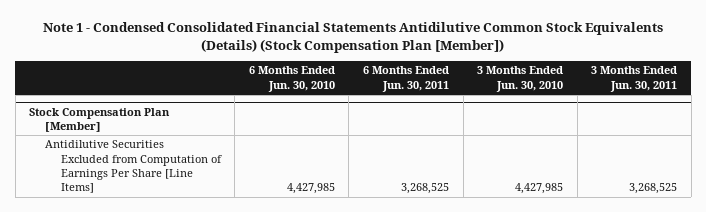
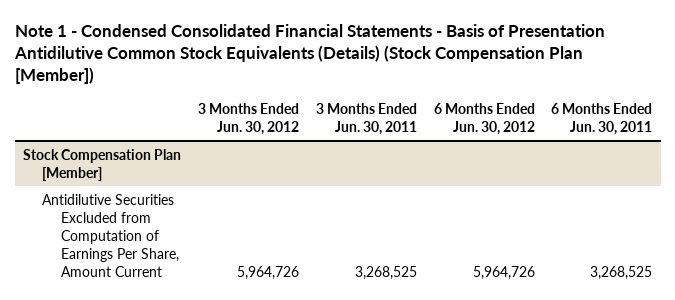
[43,22,664,53] Note 1 - Condensed Consolidated Financial Statements Antidilutive Common Stock Equivalents (Details) (Stock Compensation Plan [Member]) -> [13,23,605,84] Note 1 - Condensed Consolidated Financial Statements - Basis of Presentation Antidilutive Common Stock Equivalents (Details) (Stock Compensation Plan [Member])
[248,66,335,92] 6 Months Ended Jun. 30, 2010 -> none
[477,66,564,92] 3 Months Ended Jun. 30, 2010 -> none
none -> [197,102,299,135] 3 Months Ended Jun. 30, 2012
none -> [433,102,535,135] 6 Months Ended Jun. 30, 2012
[44,140,222,194] Antidilutive Securities Excluded from Computation of Earnings Per Share [Line Items] -> [41,193,179,277] Antidilutive Securities Excluded from Computation of Earnings Per Share, Amount Current

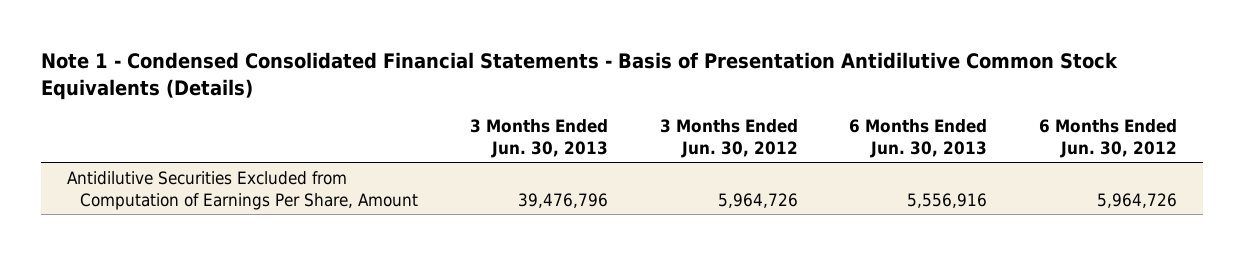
[13,23,605,84] Note 1 - Condensed Consolidated Financial Statements - Basis of Presentation Antidilutive Common Stock Equivalents (Details) (Stock Compensation Plan [Member]) -> [41,51,1119,100] Note 1 - Condensed Consolidated Financial Statements - Basis of Presentation Antidilutive Common Stock Equivalents (Details)
[315,102,417,135] 3 Months Ended Jun. 30, 2011 -> none
[551,102,653,135] 6 Months Ended Jun. 30, 2011 -> none
none -> [469,119,608,159] 3 Months Ended Jun. 30, 2013
none -> [849,119,988,159] 6 Months Ended Jun. 30, 2013
[23,148,182,181] Stock Compensation Plan [Member] -> none
[41,193,179,277] Antidilutive Securities Excluded from Computation of Earnings Per Share, Amount Current -> [66,170,419,210] Antidilutive Securities Excluded from Computation of Earnings Per Share, Amount

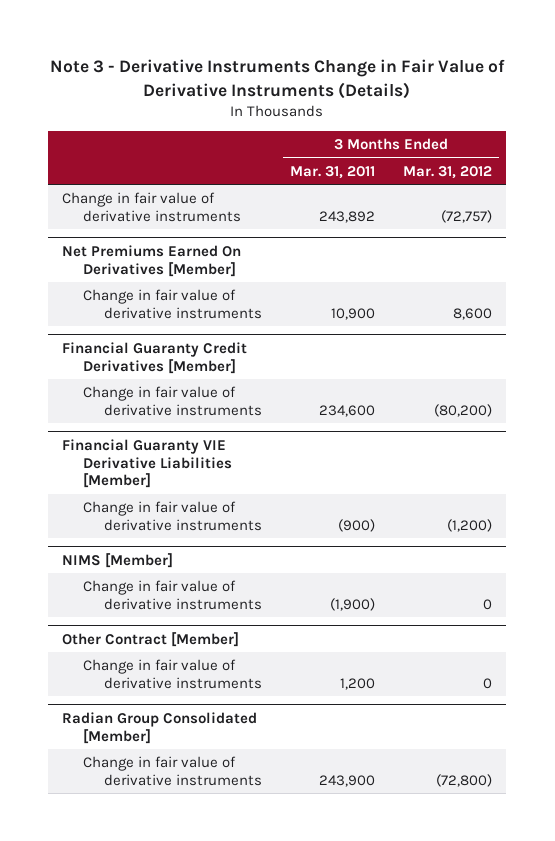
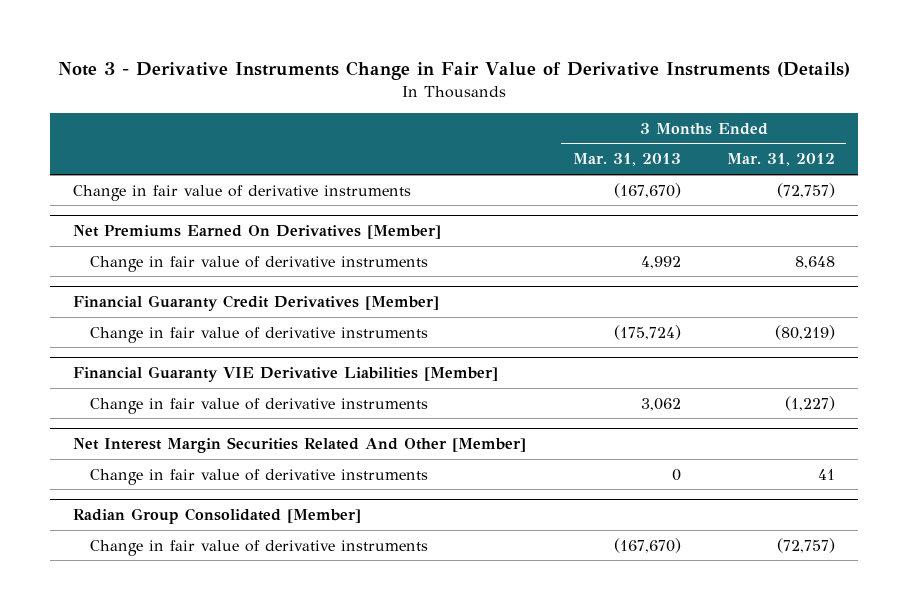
[290,165,376,179] Mar. 31, 2011 -> none
none -> [572,153,681,167] Mar. 31, 2013
[453,307,493,320] 8,600 -> [794,255,835,269] 8,648
[434,403,493,417] (80,200) -> [774,324,835,340] (80,219)
[62,552,174,568] NIMS [Member] -> none
[62,631,240,647] Other Contract [Member] -> none
[83,659,262,689] Change in fair value of derivative instruments -> none
[447,518,493,532] (1,200) -> [784,395,835,411] (1,227)
none -> [73,437,527,454] Net Interest Margin Securities Related And Other [Member]
[483,598,493,610] 0 -> [817,468,835,480] 41
[436,773,493,787] (72,800) -> [776,537,835,553] (72,757)

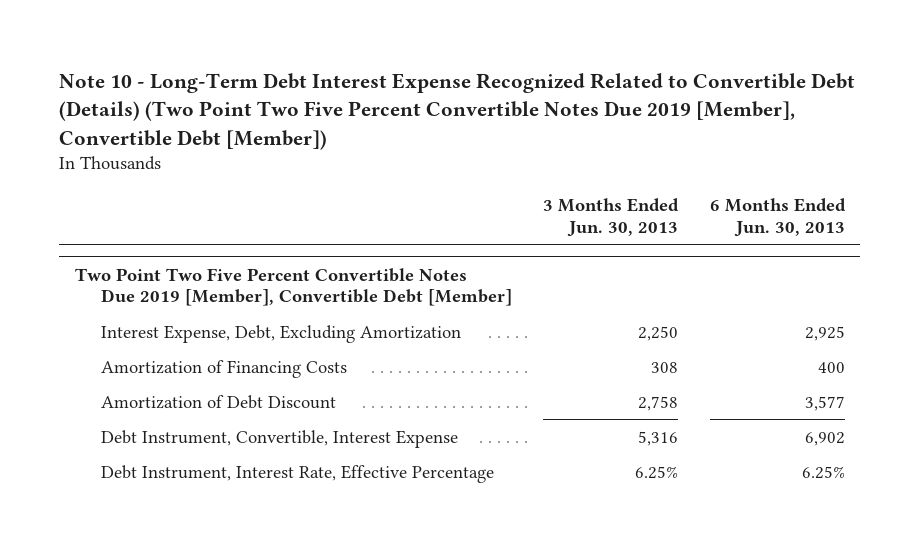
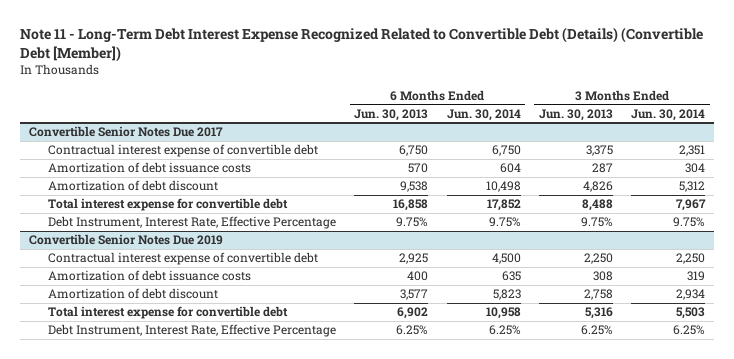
[58,72,855,150] Note 10 - Long-Term Debt Interest Expense Recognized Related to Convertible Debt (Details) (Two Point Two Five Percent Convertible Notes Due 2019 [Member], Convertible Debt [Member]) -> [19,26,703,62] Note 11 - Long-Term Debt Interest Expense Recognized Related to Convertible Debt (Details) (Convertible Debt [Member])
none -> [446,108,521,121] Jun. 30, 2014
none -> [631,108,706,121] Jun. 30, 2014
[74,267,512,307] Two Point Two Five Percent Convertible Notes Due 2019 [Member], Convertible Debt [Member] -> none
none -> [28,126,223,138] Convertible Senior Notes Due 2017
[100,324,461,343] Interest Expense, Debt, Excluding Amortization -> [47,144,318,158] Contractual interest expense of convertible debt
[638,325,679,341] 2,250 -> [585,145,613,157] 3,375
[804,325,845,341] 2,925 -> [399,145,429,157] 6,750
[100,359,347,378] Amortization of Financing Costs -> [47,162,251,174] Amortization of debt issuance costs
[651,361,679,373] 308 -> [591,163,613,174] 287
[817,361,845,373] 400 -> [408,163,429,174] 570
[100,394,336,409] Amortization of Debt Discount -> [47,180,218,192] Amortization of debt discount
[638,395,679,411] 2,758 -> [582,181,613,193] 4,826
[804,395,845,411] 3,577 -> [400,181,429,193] 9,538
[100,429,458,448] Debt Instrument, Convertible, Interest Expense -> [47,198,288,212] Total interest expense for convertible debt
[638,430,679,446] 5,316 -> [581,199,613,212] 8,488
[804,431,845,446] 6,902 -> [393,199,429,212] 16,858
none -> [47,216,336,230] Debt Instrument, Interest Rate, Effective Percentage
none -> [28,234,223,246] Convertible Senior Notes Due 2019
none -> [47,252,318,266] Contractual interest expense of convertible debt
none -> [47,270,251,282] Amortization of debt issuance costs
none -> [47,288,218,300] Amortization of debt discount
none -> [47,306,288,320] Total interest expense for convertible debt

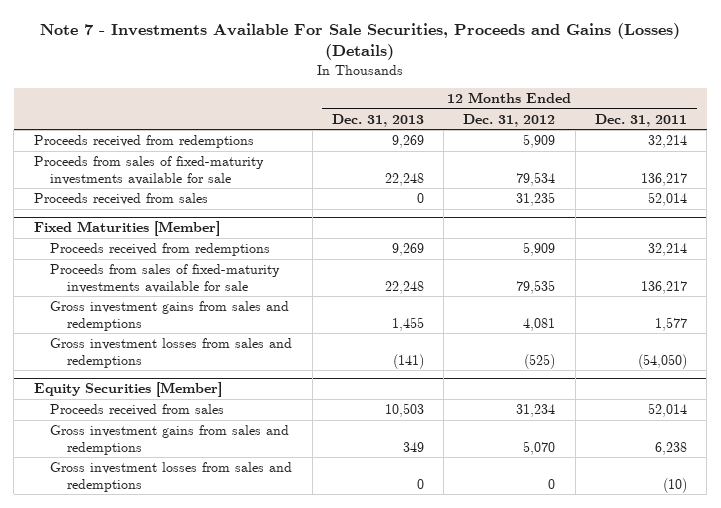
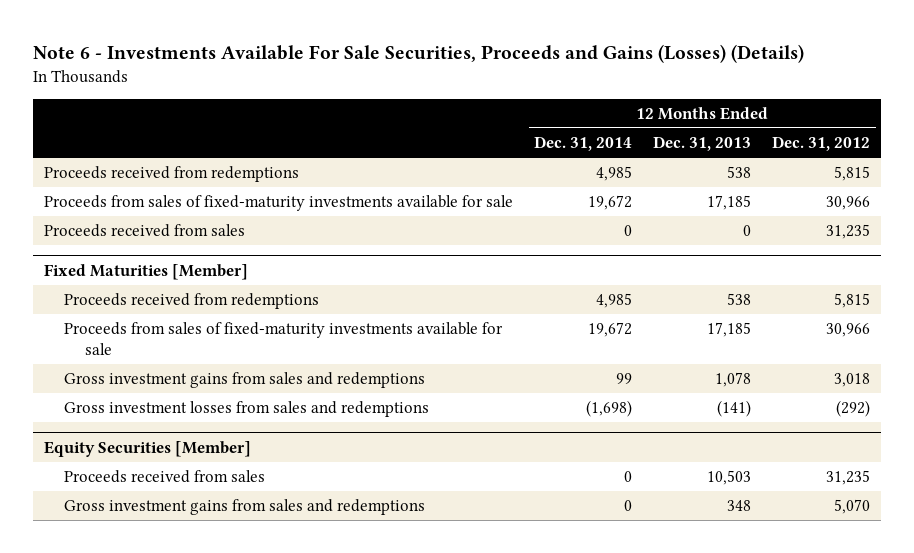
[40,23,681,61] Note 7 - Investments Available For Sale Securities, Proceeds and Gains (Losses) (Details) -> [32,44,804,64] Note 6 - Investments Available For Sale Securities, Proceeds and Gains (Losses) (Details)
[595,113,688,127] Dec. 31, 2011 -> none
none -> [533,136,632,152] Dec. 31, 2014
[391,134,424,148] 9,269 -> [727,166,752,179] 538
[523,133,556,148] 5,909 -> [834,166,871,182] 5,815
[384,172,424,186] 22,248 -> [707,195,752,211] 17,185
[516,171,556,186] 79,534 -> [826,196,871,211] 30,966
[391,242,424,256] 9,269 -> [727,293,752,306] 538
[523,241,556,256] 5,909 -> [834,293,871,309] 5,815
[384,280,424,294] 22,248 -> [707,322,752,338] 17,185
[516,279,556,294] 79,535 -> [826,323,871,338] 30,966
[391,316,424,331] 1,455 -> [715,372,752,388] 1,078
[523,317,556,331] 4,081 -> [834,373,871,388] 3,018
[524,353,556,369] (525) -> [836,400,871,418] (292)
[50,461,293,492] Gross investment losses from sales and redemptions -> none
[516,403,556,417] 31,234 -> [826,470,871,486] 31,235
[402,441,424,452] 349 -> [727,500,752,512] 348

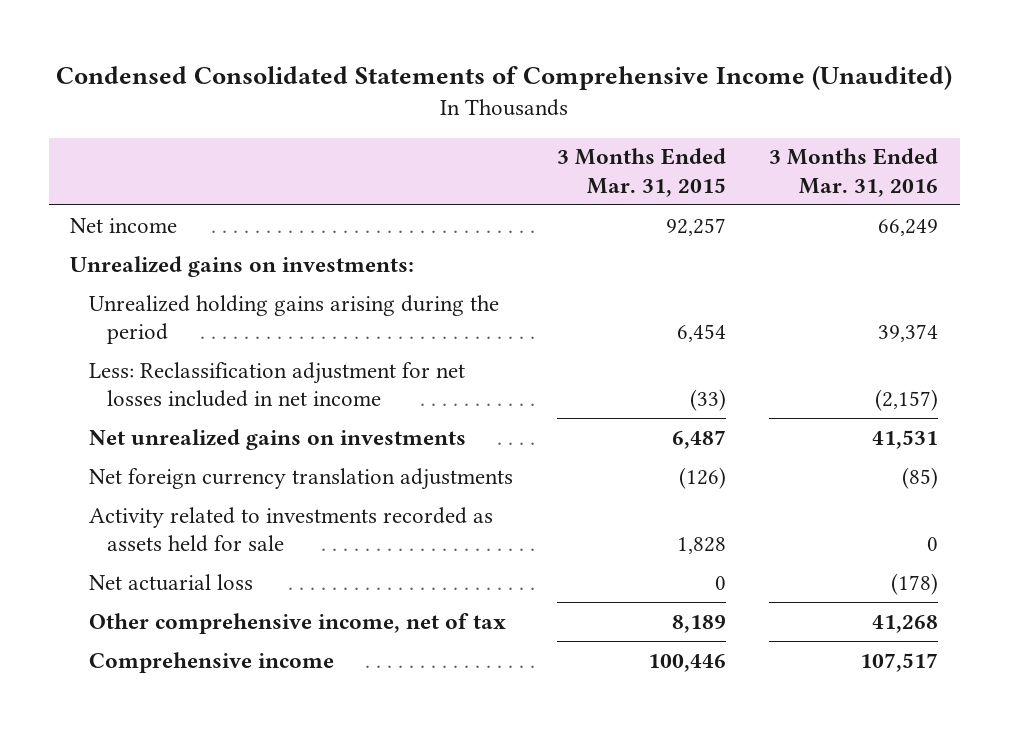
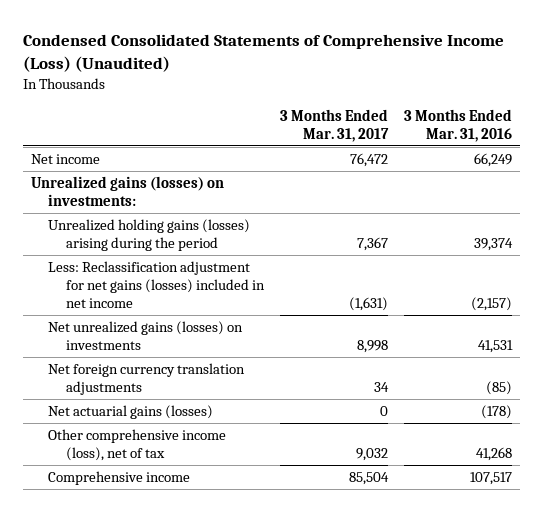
[56,64,953,90] Condensed Consolidated Statements of Comprehensive Income (Unaudited) -> [22,33,504,72] Condensed Consolidated Statements of Comprehensive Income (Loss) (Unaudited)
[556,148,726,197] 3 Months Ended Mar. 31, 2015 -> none
none -> [280,109,390,143] 3 Months Ended Mar. 31, 2017
[70,255,415,277] Unrealized gains on investments: -> [30,175,224,206] Unrealized gains (losses) on investments:
[88,294,499,345] Unrealized holding gains arising during the period -> [48,218,251,251] Unrealized holding gains (losses) arising during the period
[88,361,465,408] Less: Reclassification adjustment for net losses included in net income -> [48,260,266,308] Less: Reclassification adjustment for net gains (losses) included in net income
[88,428,466,450] Net unrealized gains on investments -> [48,320,244,350] Net unrealized gains (losses) on investments
[88,506,493,553] Activity related to investments recorded as assets held for sale -> none
[88,573,253,591] Net actuarial loss -> [48,404,214,419] Net actuarial gains (losses)
[88,612,506,634] Other comprehensive income, net of tax -> [48,428,227,461] Other comprehensive income (loss), net of tax

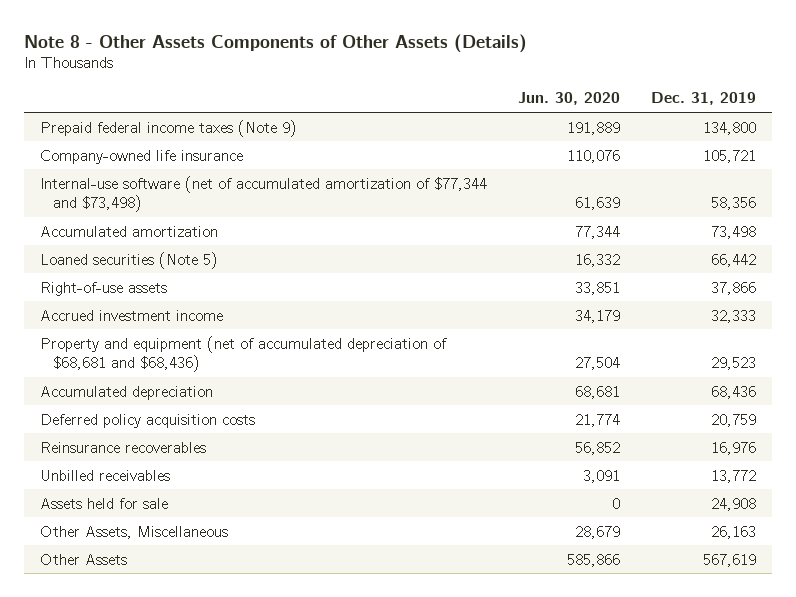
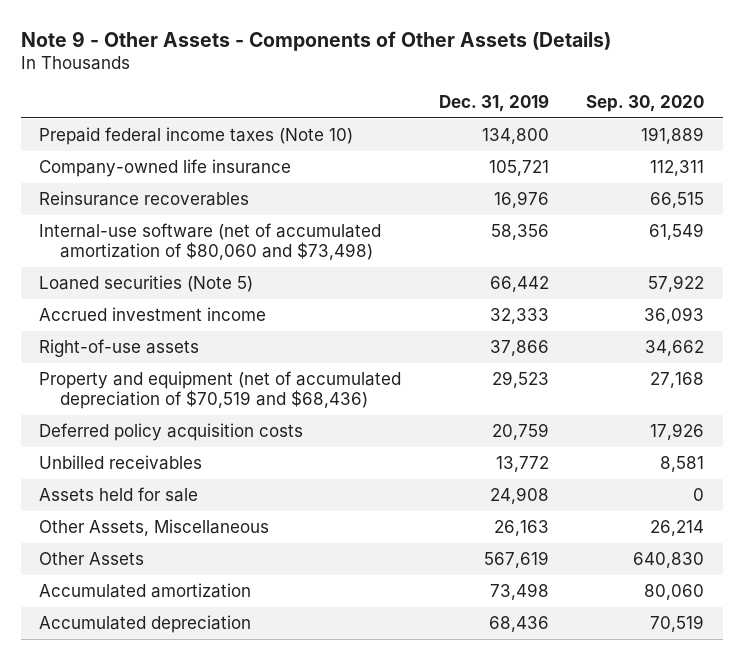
[23,33,527,53] Note 8 - Other Assets Components of Other Assets (Details) -> [20,30,611,51] Note 9 - Other Assets - Components of Other Assets (Details)
[517,92,620,106] Jun. 30, 2020 -> none
none -> [586,95,705,113] Sep. 30, 2020
[39,119,297,137] Prepaid federal income taxes (Note 9) -> [39,126,354,145] Prepaid federal income taxes (Note 10)
[39,441,206,453] Reinsurance recoverables -> [39,190,250,206] Reinsurance recoverables
[39,175,487,213] Internal-use software (net of accumulated amortization of $77,344 and $73,498) -> [39,222,382,260] Internal-use software (net of accumulated amortization of $80,060 and $73,498)
[39,281,167,296] Right-of-use assets -> [39,338,200,357] Right-of-use assets
[39,335,447,373] Property and equipment (net of accumulated depreciation of $68,681 and $68,436) -> [39,370,402,409] Property and equipment (net of accumulated depreciation of $70,519 and $68,436)
[39,225,218,237] Accumulated amortization -> [39,582,252,598] Accumulated amortization
[39,385,213,400] Accumulated depreciation -> [39,614,252,633] Accumulated depreciation

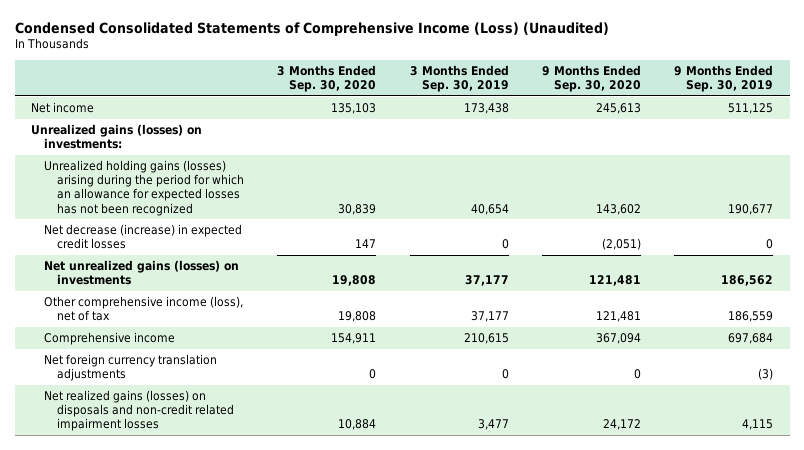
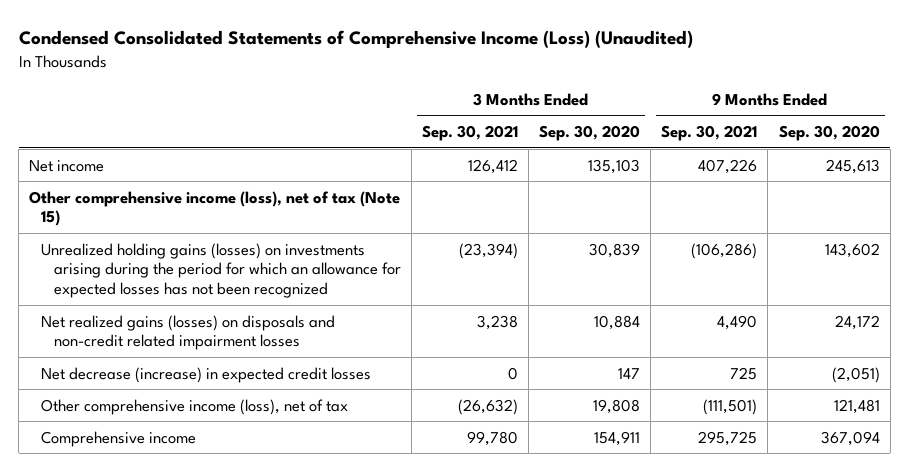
[409,65,509,93] 3 Months Ended Sep. 30, 2019 -> none
[673,65,773,93] 9 Months Ended Sep. 30, 2019 -> none
none -> [421,125,518,142] Sep. 30, 2021
none -> [661,125,758,142] Sep. 30, 2021
[31,124,203,150] Unrealized gains (losses) on investments: -> [29,190,401,227] Other comprehensive income (loss), net of tax (Note 15)
[44,160,245,216] Unrealized holding gains (losses) arising during the period for which an allowance for expected losses has not been recognized -> [41,242,401,298] Unrealized holding gains (losses) on investments arising during the period for which an allowance for expected losses has not been recognized
[44,390,235,432] Net realized gains (losses) on disposals and non-credit related impairment losses -> [41,314,336,351] Net realized gains (losses) on disposals and non-credit related impairment losses
[44,260,240,286] Net unrealized gains (losses) on investments -> none
[44,354,218,382] Net foreign currency translation adjustments -> none

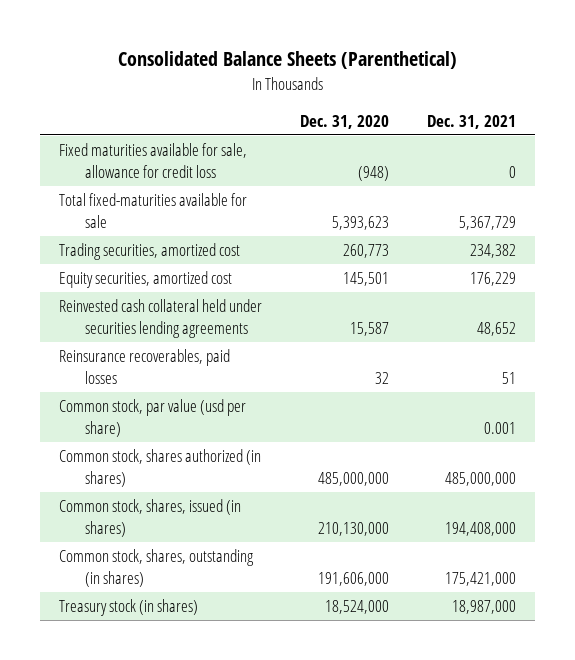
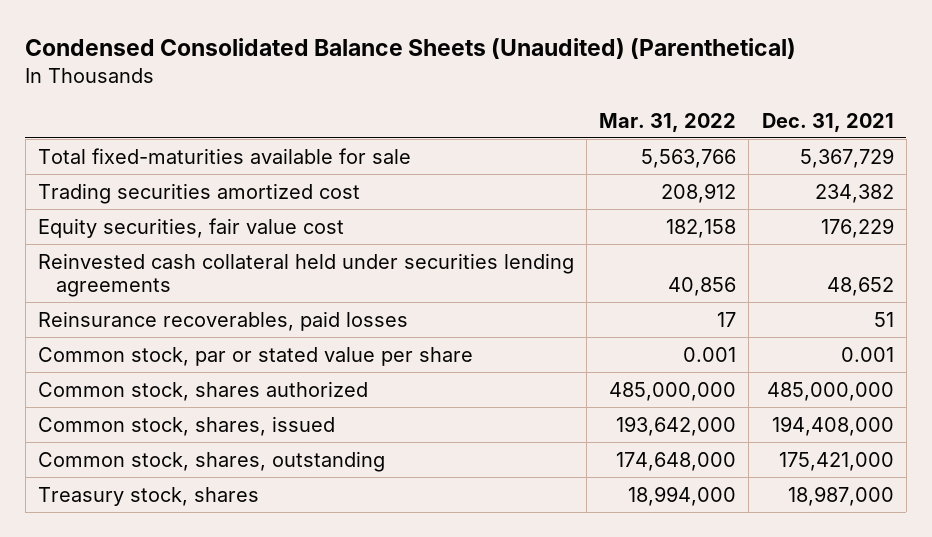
[117,51,457,70] Consolidated Balance Sheets (Parenthetical) -> [25,38,797,60] Condensed Consolidated Balance Sheets (Unaudited) (Parenthetical)
[300,114,390,129] Dec. 31, 2020 -> none
none -> [599,112,737,132] Mar. 31, 2022
[58,143,247,179] Fixed maturities available for sale, allowance for credit loss -> none
[58,243,240,261] Trading securities, amortized cost -> [38,182,361,204] Trading securities amortized cost
[58,271,232,289] Equity securities, amortized cost -> [38,217,345,238] Equity securities, fair value cost
[58,399,246,438] Common stock, par value (usd per share) -> [38,346,474,366] Common stock, par or stated value per share
[58,449,261,488] Common stock, shares authorized (in shares) -> [38,380,369,401] Common stock, shares authorized
[58,499,241,538] Common stock, shares, issued (in shares) -> [38,415,336,436] Common stock, shares, issued
[58,549,254,588] Common stock, shares, outstanding (in shares) -> [38,450,386,472] Common stock, shares, outstanding
[58,599,198,617] Treasury stock (in shares) -> [38,486,260,506] Treasury stock, shares

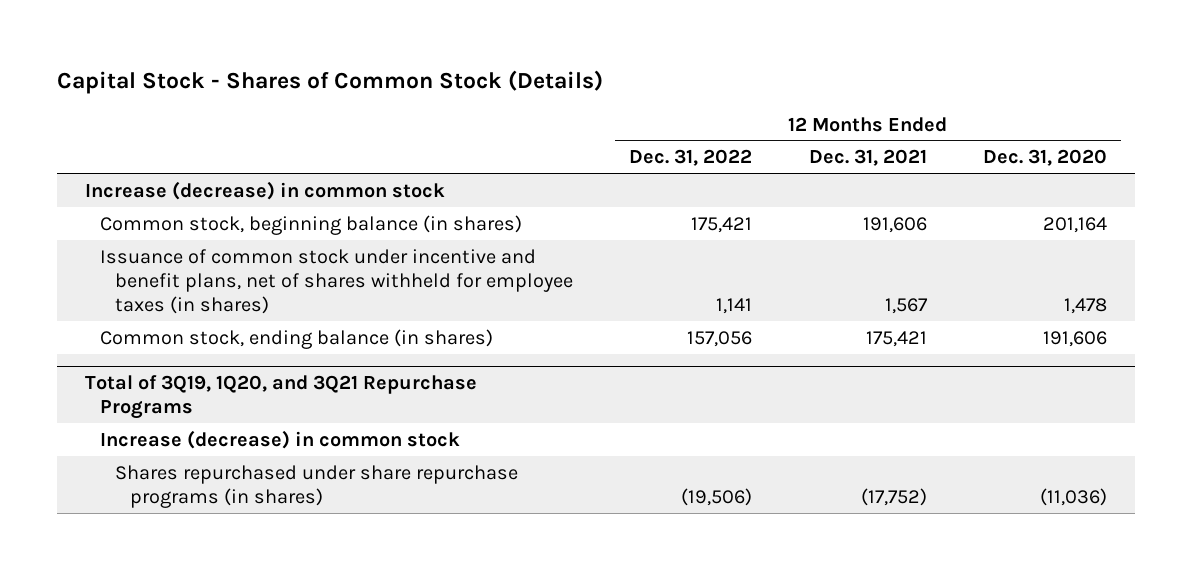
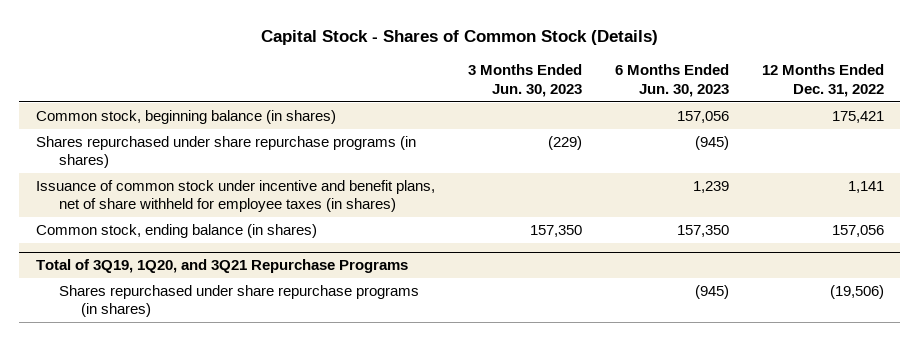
[808,149,927,167] Dec. 31, 2021 -> none
[982,149,1107,167] Dec. 31, 2020 -> none
none -> [467,64,582,97] 3 Months Ended Jun. 30, 2023
none -> [614,64,729,97] 6 Months Ended Jun. 30, 2023
[84,180,445,200] Increase (decrease) in common stock -> none
none -> [35,136,416,169] Shares repurchased under share repurchase programs (in shares)
[99,248,573,315] Issuance of common stock under incentive and benefit plans, net of shares withheld for employee taxes (in shares) -> [35,180,435,213] Issuance of common stock under incentive and benefit plans, net of share withheld for employee taxes (in shares)
[99,429,460,449] Increase (decrease) in common stock -> none

